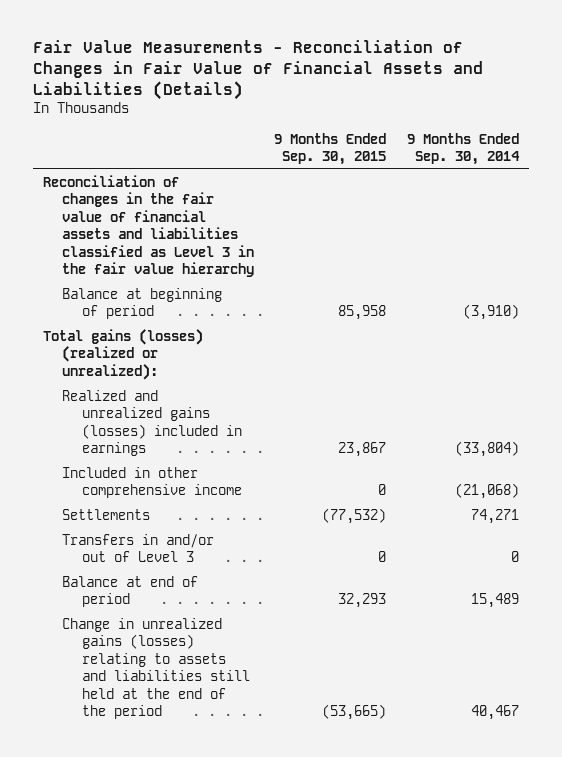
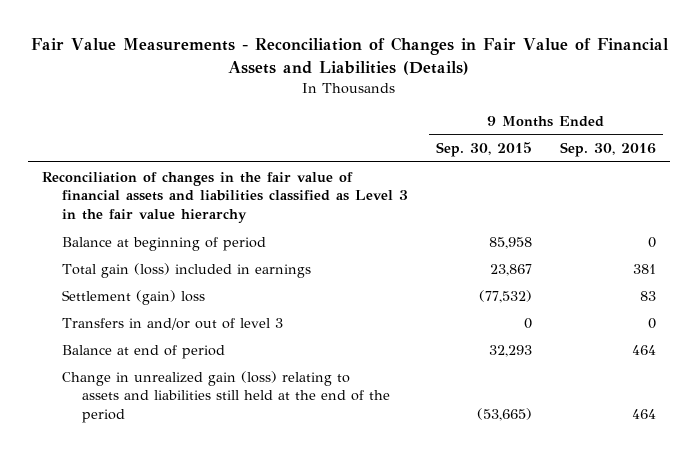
[406,132,520,166] 9 Months Ended Sep. 30, 2014 -> none
none -> [559,142,656,158] Sep. 30, 2016
[42,329,203,380] Total gains (losses) (realized or unrealized): -> none
[62,467,242,499] Included in other comprehensive income -> none
[62,390,242,457] Realized and unrealized gains (losses) included in earnings -> [61,262,311,278] Total gain (loss) included in earnings
[62,509,151,521] Settlements -> [61,289,205,305] Settlement (gain) loss
[62,534,215,563] Transfers in and/or out of Level 3 -> [61,317,283,330] Transfers in and/or out of level 3
[62,618,250,720] Change in unrealized gains (losses) relating to assets and liabilities still held at the end of the period -> [61,370,390,424] Change in unrealized gain (loss) relating to assets and liabilities still held at the end of the period

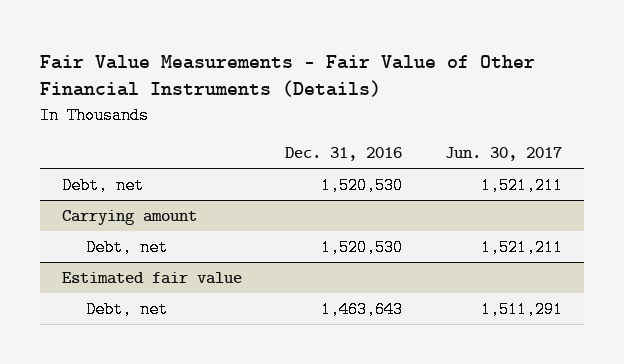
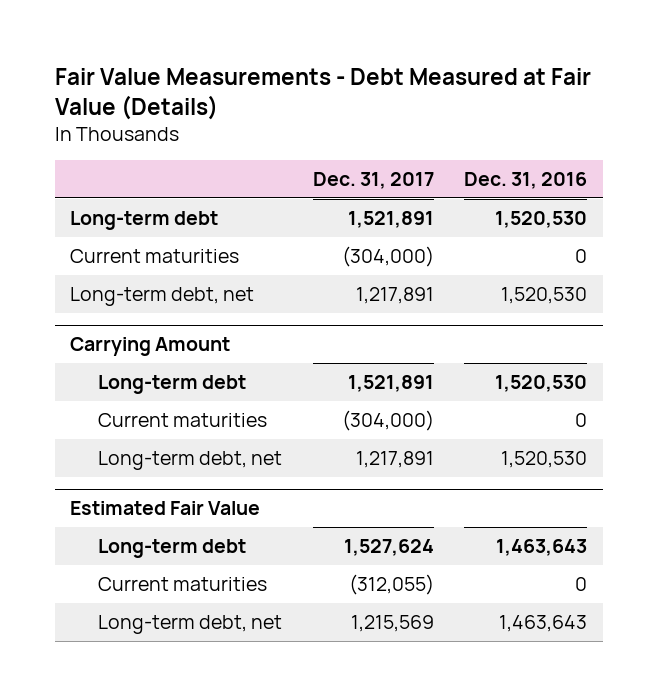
[40,54,536,98] Fair Value Measurements - Fair Value of Other Financial Instruments (Details) -> [54,67,591,120] Fair Value Measurements - Debt Measured at Fair Value (Details)
[444,147,562,162] Jun. 30, 2017 -> none
none -> [312,172,434,190] Dec. 31, 2017
[61,176,144,194] Debt, net -> [69,210,218,230] Long-term debt
none -> [69,248,239,263] Current maturities
none -> [69,286,254,306] Long-term debt, net
[61,209,197,225] Carrying amount -> [69,337,230,357] Carrying Amount
[85,238,168,256] Debt, net -> [98,374,247,394] Long-term debt
none -> [98,412,268,427] Current maturities
none -> [98,450,283,470] Long-term debt, net
[61,271,242,284] Estimated fair value -> [69,501,260,516] Estimated Fair Value
[85,300,168,318] Debt, net -> [98,538,247,558] Long-term debt
none -> [98,576,268,591] Current maturities
none -> [98,614,283,634] Long-term debt, net

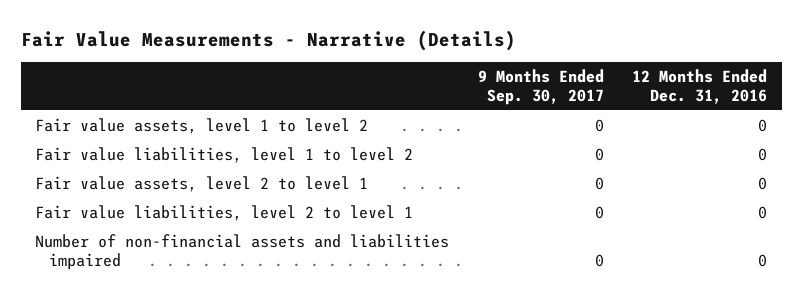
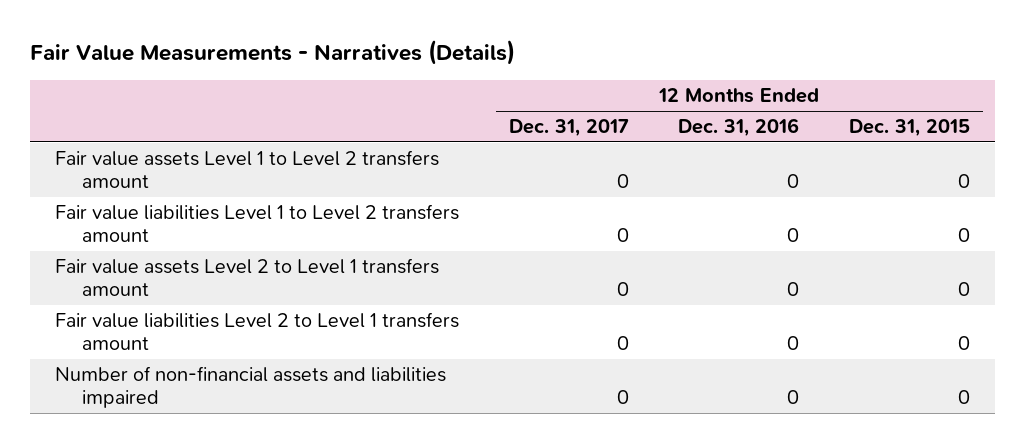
[20,29,516,51] Fair Value Measurements - Narrative (Details) -> [29,40,515,66] Fair Value Measurements - Narratives (Details)
[477,68,604,105] 9 Months Ended Sep. 30, 2017 -> none
none -> [508,119,629,138] Dec. 31, 2017
none -> [849,119,971,138] Dec. 31, 2015
[34,117,368,134] Fair value assets, level 1 to level 2 -> [54,150,439,188] Fair value assets Level 1 to Level 2 transfers amount
[34,146,413,163] Fair value liabilities, level 1 to level 2 -> [54,204,459,242] Fair value liabilities Level 1 to Level 2 transfers amount
[34,175,368,192] Fair value assets, level 2 to level 1 -> [54,258,439,296] Fair value assets Level 2 to Level 1 transfers amount
[34,204,413,221] Fair value liabilities, level 2 to level 1 -> [54,312,459,350] Fair value liabilities Level 2 to Level 1 transfers amount

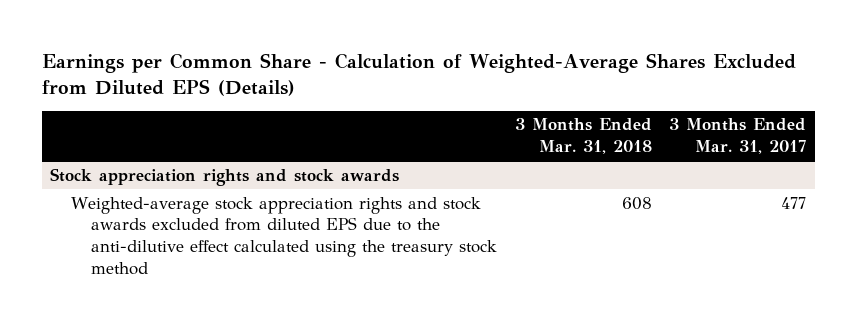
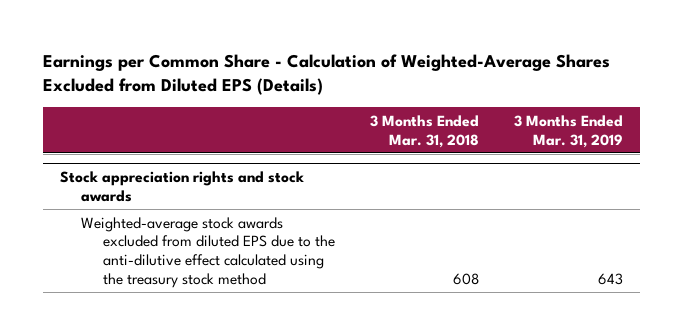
[669,118,807,154] 3 Months Ended Mar. 31, 2017 -> none
none -> [513,114,623,148] 3 Months Ended Mar. 31, 2019
[70,196,497,275] Weighted-average stock appreciation rights and stock awards excluded from diluted EPS due to the anti-dilutive effect calculated using the treasury stock method -> [81,216,335,288] Weighted-average stock awards excluded from diluted EPS due to the anti-dilutive effect calculated using the treasury stock method

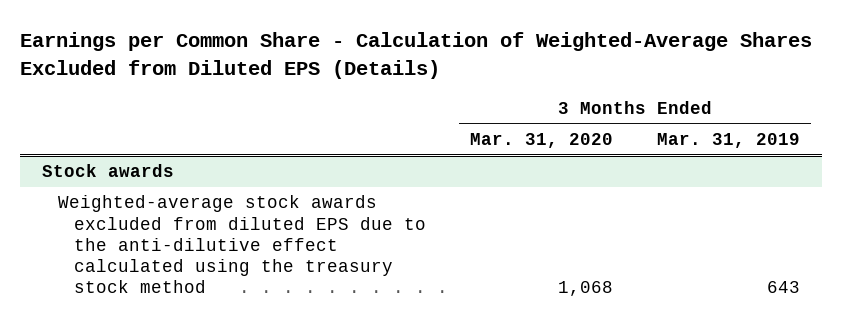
[369,114,479,148] 3 Months Ended Mar. 31, 2018 -> none
none -> [469,132,613,148] Mar. 31, 2020
[60,171,305,202] Stock appreciation rights and stock awards -> [41,164,174,178] Stock awards

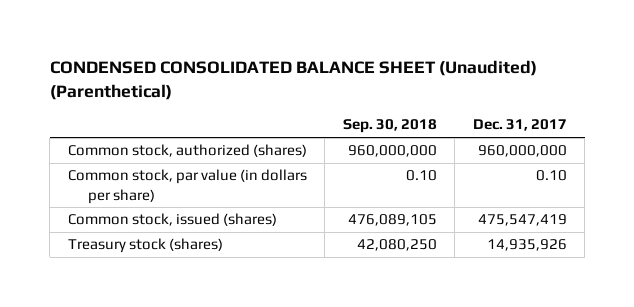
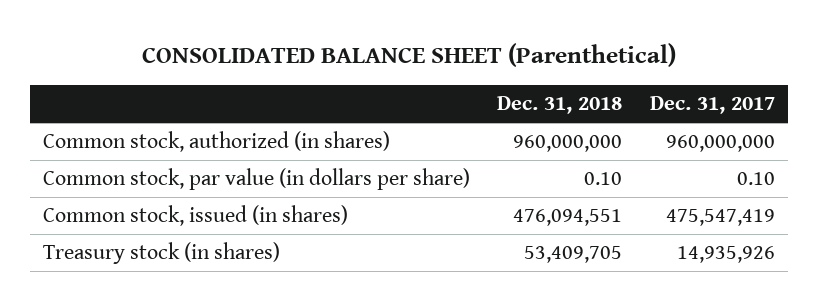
[49,60,537,100] CONDENSED CONSOLIDATED BALANCE SHEET (Unaudited) (Parenthetical) -> [141,43,676,68] CONSOLIDATED BALANCE SHEET (Parenthetical)
[342,119,437,134] Sep. 30, 2018 -> none
none -> [497,96,623,115] Dec. 31, 2018
[67,144,307,158] Common stock, authorized (shares) -> [43,131,391,153] Common stock, authorized (in shares)
[67,213,277,227] Common stock, issued (shares) -> [43,205,349,227] Common stock, issued (in shares)
[67,238,223,254] Treasury stock (shares) -> [43,242,281,265] Treasury stock (in shares)

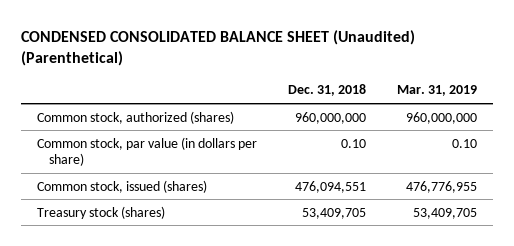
[141,43,676,68] CONSOLIDATED BALANCE SHEET (Parenthetical) -> [20,29,415,67] CONDENSED CONSOLIDATED BALANCE SHEET (Unaudited) (Parenthetical)
[649,96,775,115] Dec. 31, 2017 -> none
none -> [397,85,478,97] Mar. 31, 2019
[43,131,391,153] Common stock, authorized (in shares) -> [36,110,234,124] Common stock, authorized (shares)
[43,205,349,227] Common stock, issued (in shares) -> [36,179,207,193] Common stock, issued (shares)
[43,242,281,265] Treasury stock (in shares) -> [36,205,165,219] Treasury stock (shares)

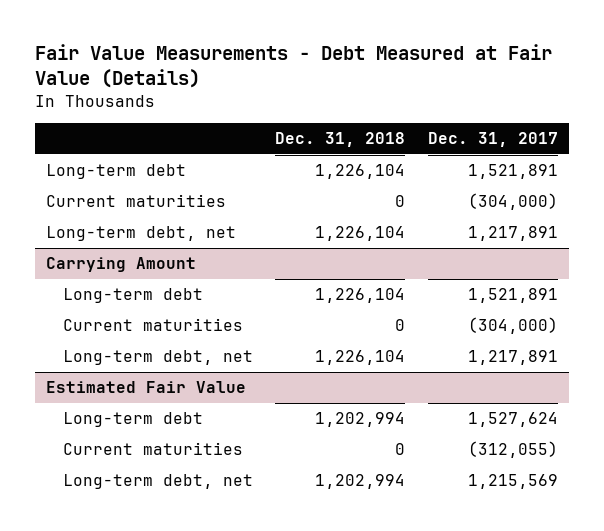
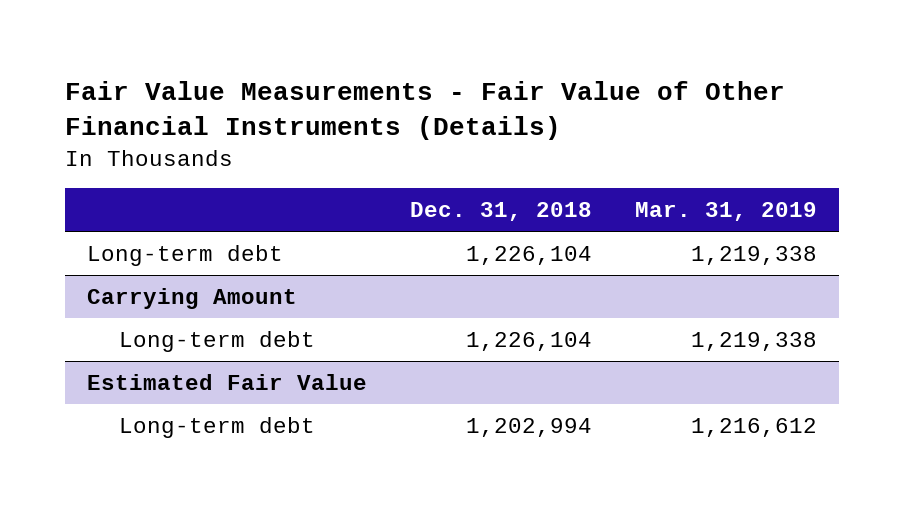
[35,44,553,89] Fair Value Measurements - Debt Measured at Fair Value (Details) -> [64,81,785,141] Fair Value Measurements - Fair Value of Other Financial Instruments (Details)
[427,132,558,148] Dec. 31, 2017 -> none
none -> [635,202,818,222] Mar. 31, 2019
[46,194,227,208] Current maturities -> none
[46,226,237,242] Long-term debt, net -> none
[63,318,244,332] Current maturities -> none
[63,350,254,366] Long-term debt, net -> none
[63,442,244,456] Current maturities -> none
[63,474,254,490] Long-term debt, net -> none

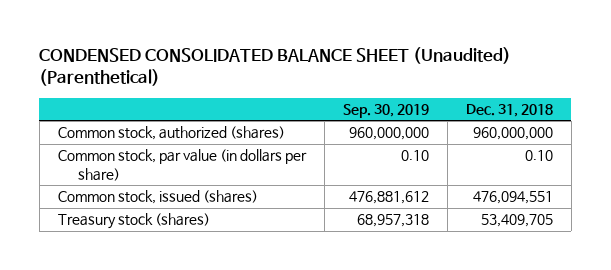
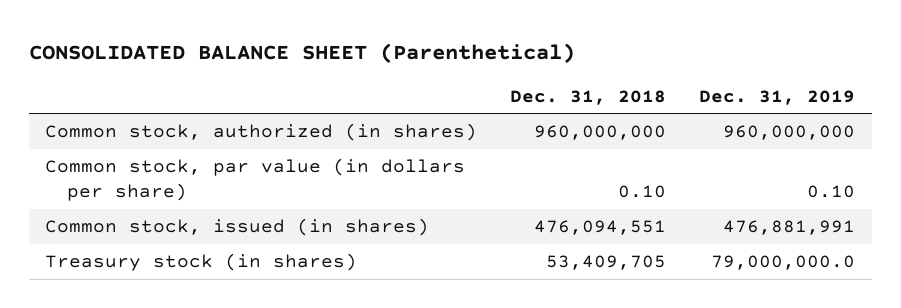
[39,47,512,87] CONDENSED CONSOLIDATED BALANCE SHEET (Unaudited) (Parenthetical) -> [28,43,575,64] CONSOLIDATED BALANCE SHEET (Parenthetical)
[342,103,429,118] Sep. 30, 2019 -> none
none -> [699,89,856,105] Dec. 31, 2019
[57,126,285,141] Common stock, authorized (shares) -> [45,123,478,142] Common stock, authorized (in shares)
[57,190,258,205] Common stock, issued (shares) -> [45,218,430,237] Common stock, issued (in shares)
[57,213,210,230] Treasury stock (shares) -> [45,253,358,272] Treasury stock (in shares)

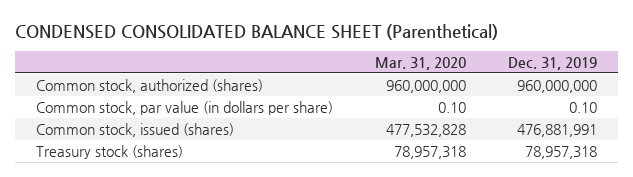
[28,43,575,64] CONSOLIDATED BALANCE SHEET (Parenthetical) -> [14,23,498,40] CONDENSED CONSOLIDATED BALANCE SHEET (Parenthetical)
[510,89,667,105] Dec. 31, 2018 -> none
none -> [374,56,466,70] Mar. 31, 2020
[45,123,478,142] Common stock, authorized (in shares) -> [35,78,263,93] Common stock, authorized (shares)
[45,218,430,237] Common stock, issued (in shares) -> [35,122,234,137] Common stock, issued (shares)
[45,253,358,272] Treasury stock (in shares) -> [35,144,183,159] Treasury stock (shares)
[711,255,856,271] 79,000,000.0 -> [525,145,598,159] 78,957,318

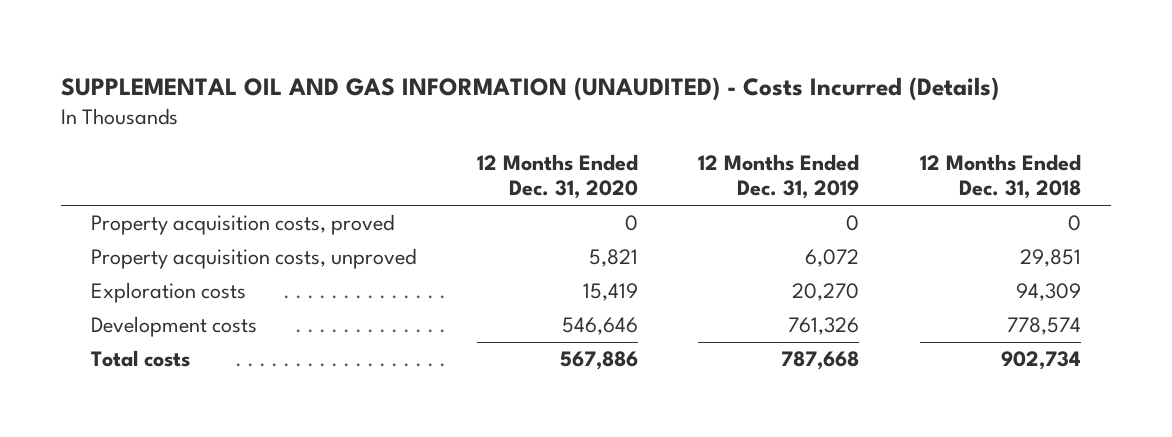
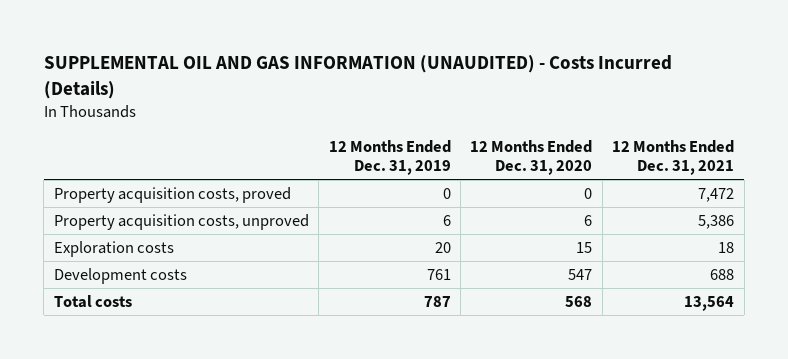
[920,153,1082,200] 12 Months Ended Dec. 31, 2018 -> none
none -> [612,140,735,176] 12 Months Ended Dec. 31, 2021
[588,249,638,268] 5,821 -> [584,214,593,226] 6
[805,249,860,268] 6,072 -> [442,214,451,226] 6
[582,283,638,302] 15,419 -> [576,241,593,253] 15
[792,283,860,302] 20,270 -> [434,241,451,253] 20
[561,317,638,336] 546,646 -> [568,268,593,280] 547
[788,317,860,336] 761,326 -> [426,268,451,280] 761
[559,351,638,371] 567,886 -> [565,295,593,307] 568
[781,351,860,371] 787,668 -> [423,295,451,307] 787

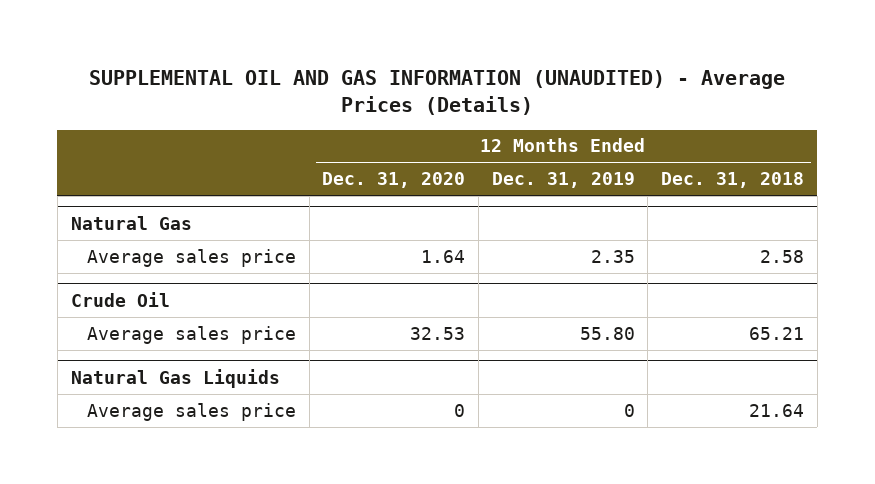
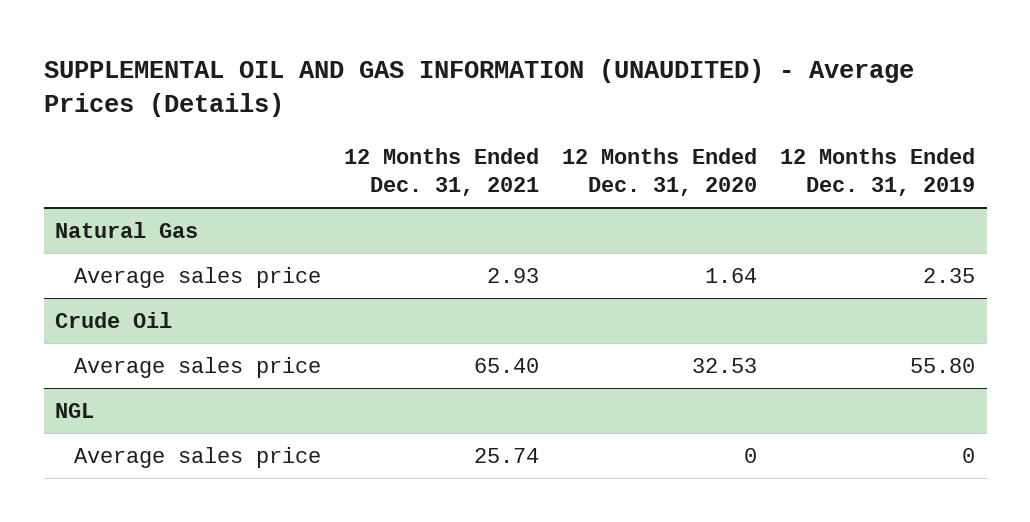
[661,172,805,189] Dec. 31, 2018 -> none
none -> [344,147,540,196] 12 Months Ended Dec. 31, 2021
[70,368,280,388] Natural Gas Liquids -> [54,402,94,418] NGL

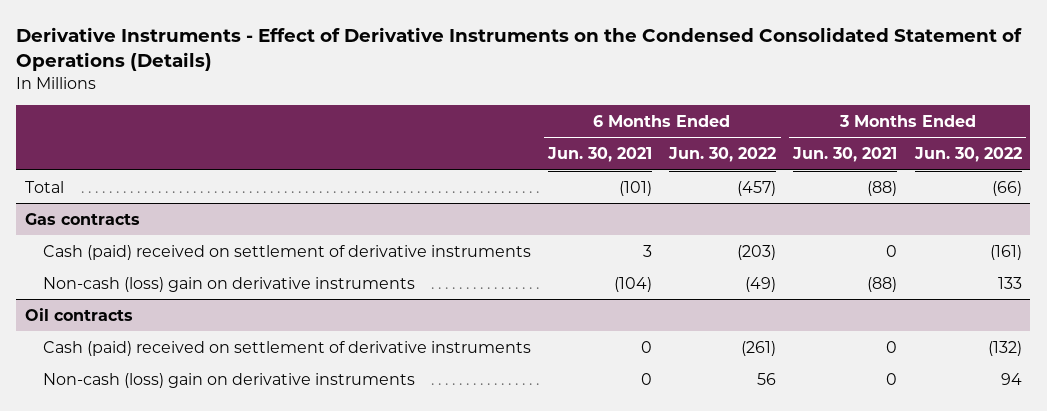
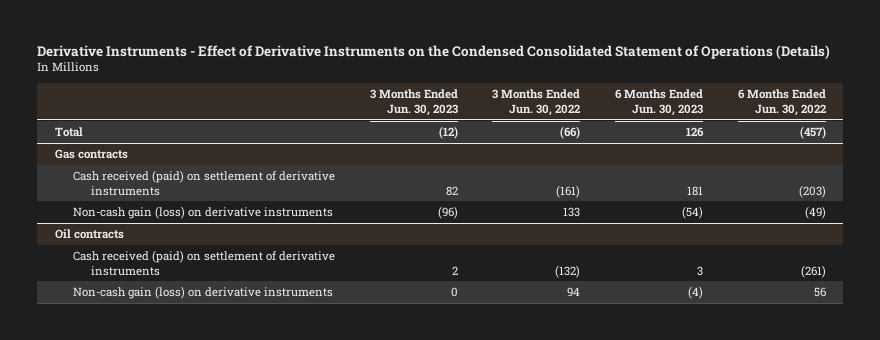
[547,147,653,163] Jun. 30, 2021 -> none
[792,147,898,163] Jun. 30, 2021 -> none
none -> [369,89,458,116] 3 Months Ended Jun. 30, 2023
none -> [614,89,703,116] 6 Months Ended Jun. 30, 2023
[42,244,531,260] Cash (paid) received on settlement of derivative instruments -> [72,170,335,196] Cash received (paid) on settlement of derivative instruments
[42,276,415,292] Non-cash (loss) gain on derivative instruments -> [72,206,333,220] Non-cash gain (loss) on derivative instruments
[42,340,531,356] Cash (paid) received on settlement of derivative instruments -> [72,250,335,276] Cash received (paid) on settlement of derivative instruments
[42,372,415,388] Non-cash (loss) gain on derivative instruments -> [72,286,333,300] Non-cash gain (loss) on derivative instruments

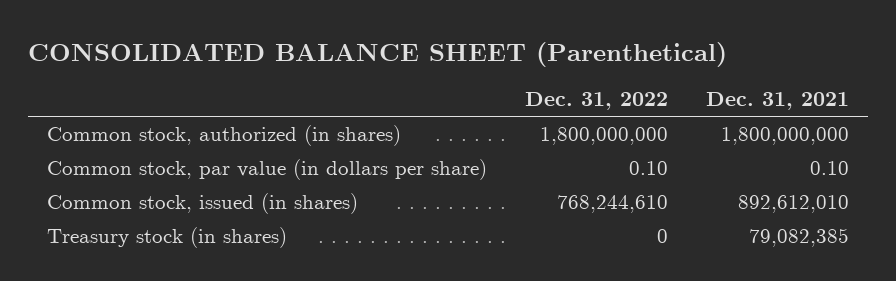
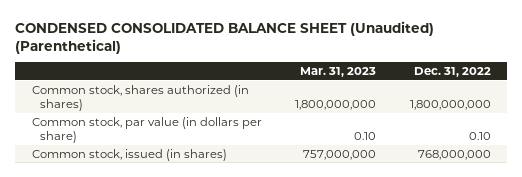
[28,41,728,67] CONSOLIDATED BALANCE SHEET (Parenthetical) -> [14,20,434,54] CONDENSED CONSOLIDATED BALANCE SHEET (Unaudited) (Parenthetical)
[705,92,849,111] Dec. 31, 2021 -> none
none -> [300,67,377,78] Mar. 31, 2023
[46,125,401,147] Common stock, authorized (in shares) -> [31,84,249,112] Common stock, shares authorized (in shares)
[46,227,287,249] Treasury stock (in shares) -> none
[556,195,668,214] 768,244,610 -> [417,149,491,160] 768,000,000

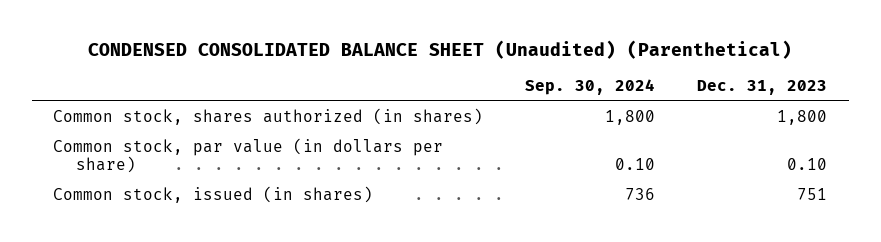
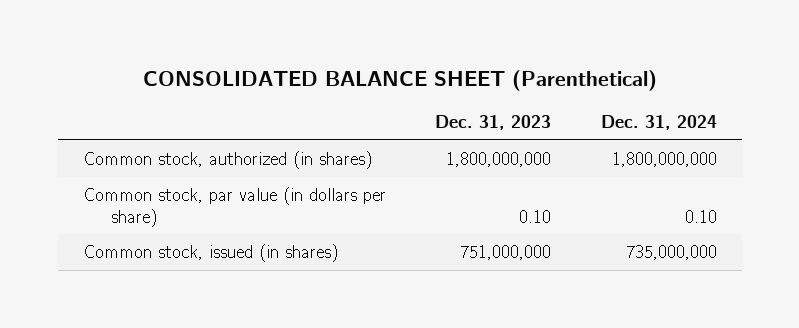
[88,39,793,59] CONDENSED CONSOLIDATED BALANCE SHEET (Unaudited) (Parenthetical) -> [142,69,657,91] CONSOLIDATED BALANCE SHEET (Parenthetical)
[525,79,656,96] Sep. 30, 2024 -> none
none -> [600,114,717,130] Dec. 31, 2024
[53,108,484,126] Common stock, shares authorized (in shares) -> [82,151,372,170] Common stock, authorized (in shares)
[777,110,828,126] 1,800 -> [446,152,552,168] 1,800,000,000
[797,188,828,201] 751 -> [460,245,552,261] 751,000,000

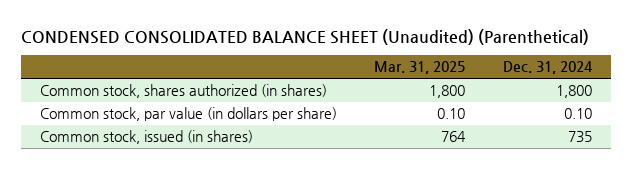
[142,69,657,91] CONSOLIDATED BALANCE SHEET (Parenthetical) -> [20,28,589,45] CONDENSED CONSOLIDATED BALANCE SHEET (Unaudited) (Parenthetical)
[435,114,552,130] Dec. 31, 2023 -> none
none -> [374,61,466,75] Mar. 31, 2025
[82,151,372,170] Common stock, authorized (in shares) -> [39,84,327,99] Common stock, shares authorized (in shares)
[611,152,717,168] 1,800,000,000 -> [555,85,592,99] 1,800
[625,245,717,261] 735,000,000 -> [567,131,592,144] 735

